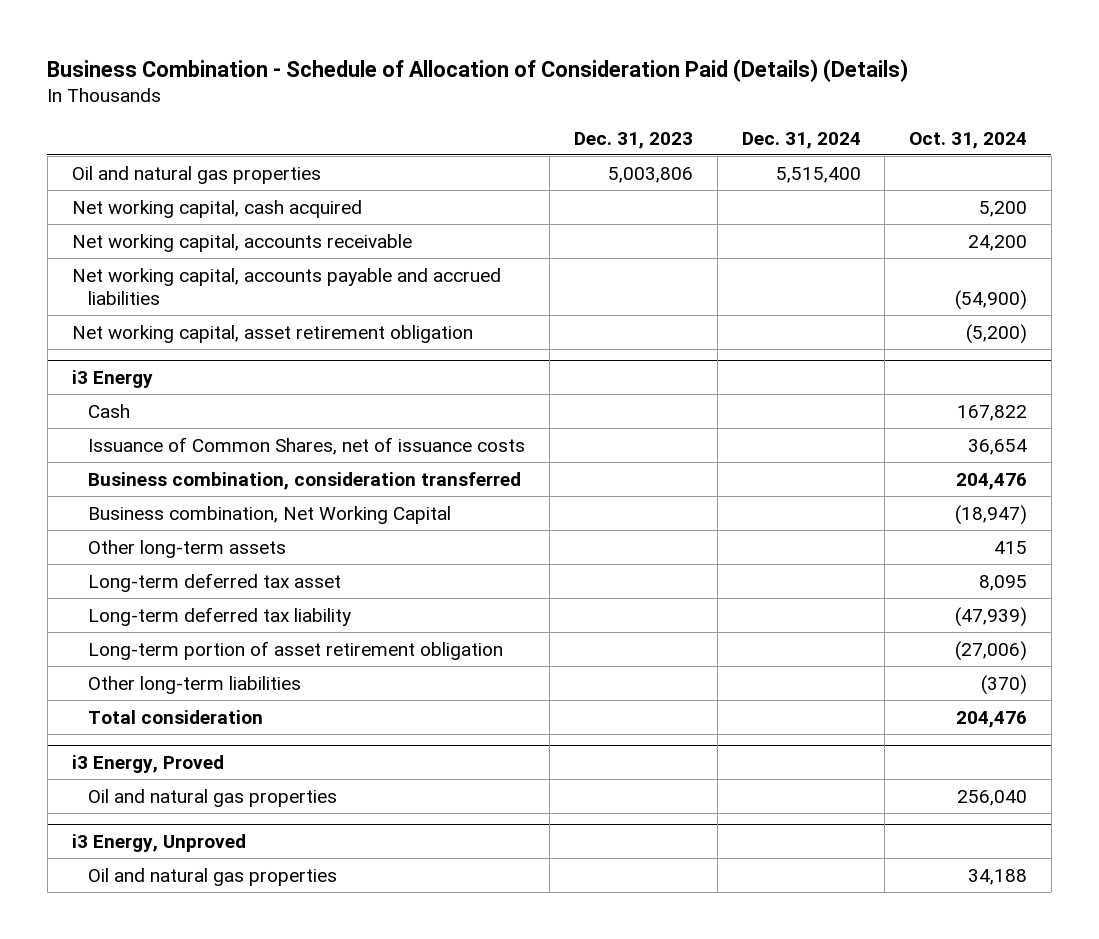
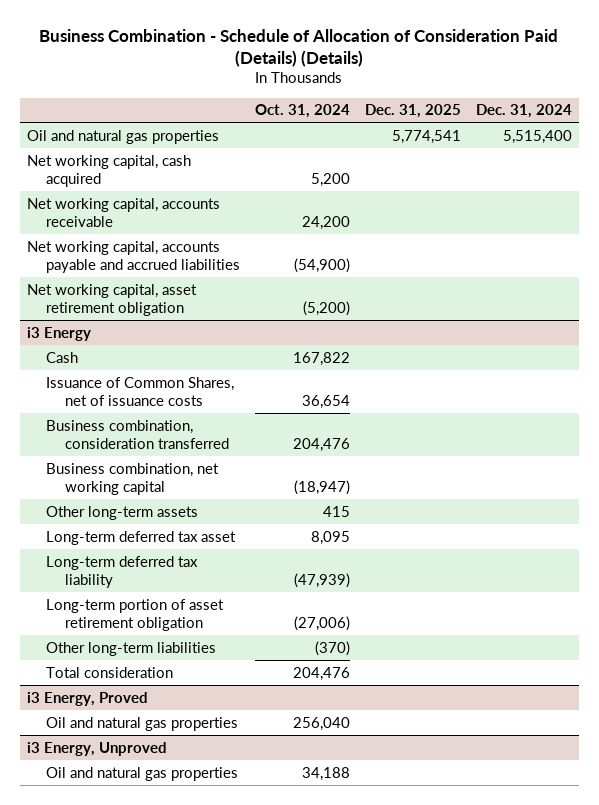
[574,131,694,149] Dec. 31, 2023 -> none
none -> [364,104,461,119] Dec. 31, 2025
[88,505,452,524] Business combination, Net Working Capital -> [46,462,220,496] Business combination, net working capital

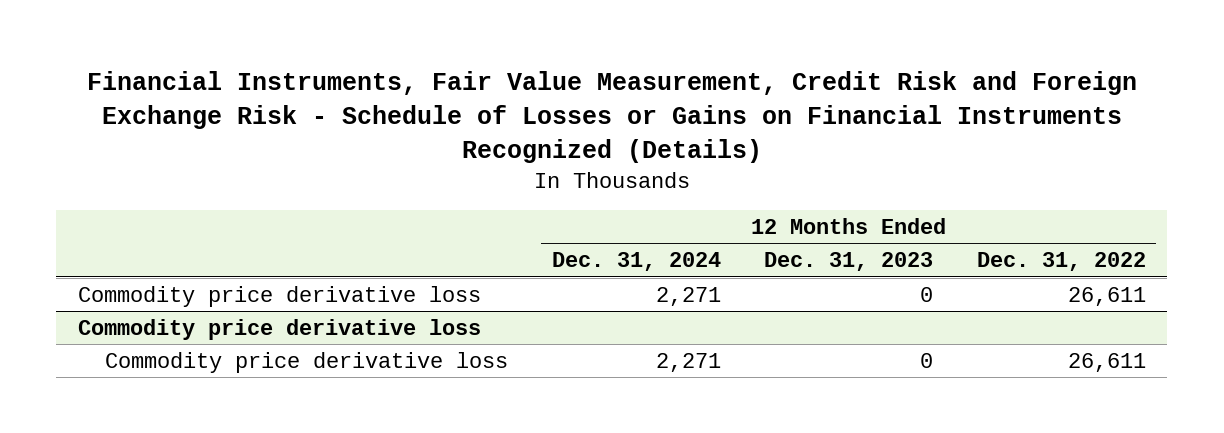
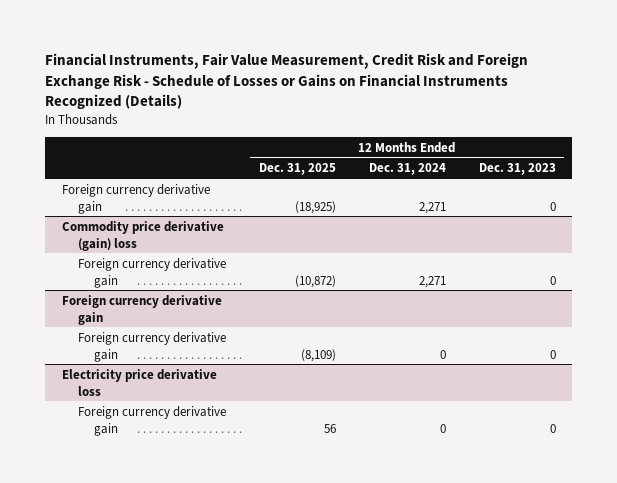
[976,252,1146,272] Dec. 31, 2022 -> none
none -> [258,163,336,176] Dec. 31, 2025
[78,285,482,307] Commodity price derivative loss -> [61,183,210,214] Foreign currency derivative gain
[78,318,482,340] Commodity price derivative loss -> [61,220,224,251] Commodity price derivative (gain) loss
[105,351,509,373] Commodity price derivative loss -> [77,257,226,288] Foreign currency derivative gain
none -> [61,294,222,325] Foreign currency derivative gain
none -> [77,331,226,362] Foreign currency derivative gain
none -> [61,368,217,396] Electricity price derivative loss
none -> [77,405,226,436] Foreign currency derivative gain

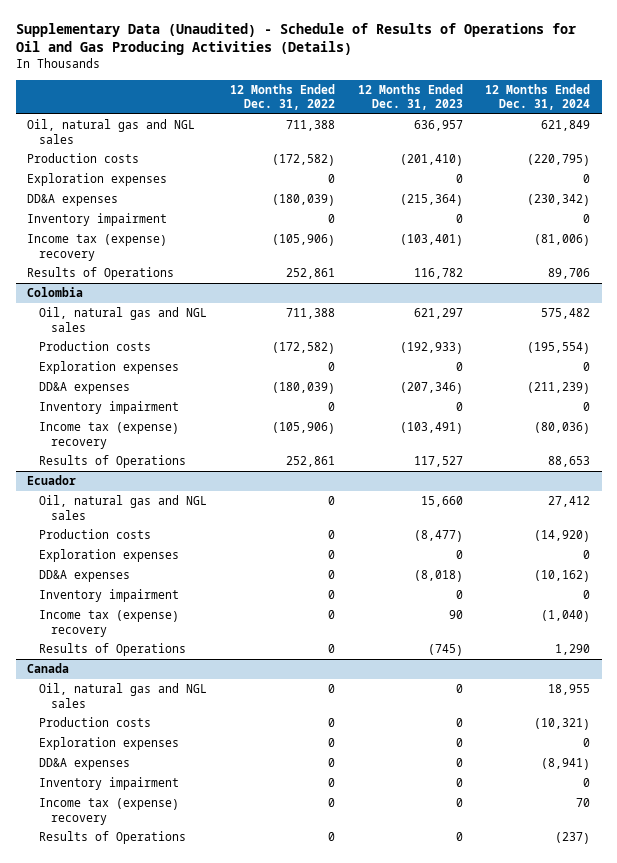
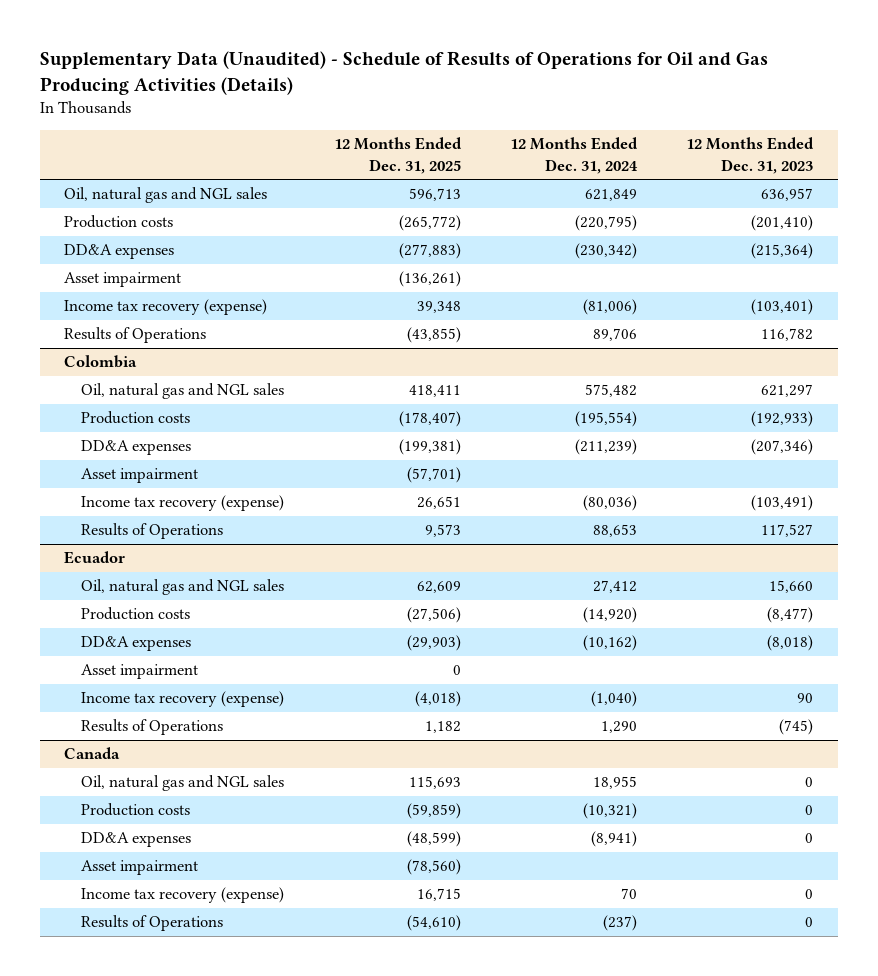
[229,83,335,111] 12 Months Ended Dec. 31, 2022 -> none
none -> [333,137,462,174] 12 Months Ended Dec. 31, 2025
[26,173,167,187] Exploration expenses -> none
[26,213,167,227] Inventory impairment -> none
none -> [64,272,182,288] Asset impairment
[26,234,167,261] Income tax (expense) recovery -> [64,299,268,316] Income tax recovery (expense)
[39,361,180,375] Exploration expenses -> none
[39,401,180,415] Inventory impairment -> none
none -> [81,468,199,484] Asset impairment
[39,422,180,449] Income tax (expense) recovery -> [81,495,285,512] Income tax recovery (expense)
[39,549,180,563] Exploration expenses -> none
[39,589,180,603] Inventory impairment -> none
none -> [81,664,199,680] Asset impairment
[39,610,180,637] Income tax (expense) recovery -> [81,691,285,708] Income tax recovery (expense)
[39,737,180,751] Exploration expenses -> none
[39,777,180,791] Inventory impairment -> none
none -> [81,860,199,876] Asset impairment
[39,798,180,825] Income tax (expense) recovery -> [81,887,285,904] Income tax recovery (expense)

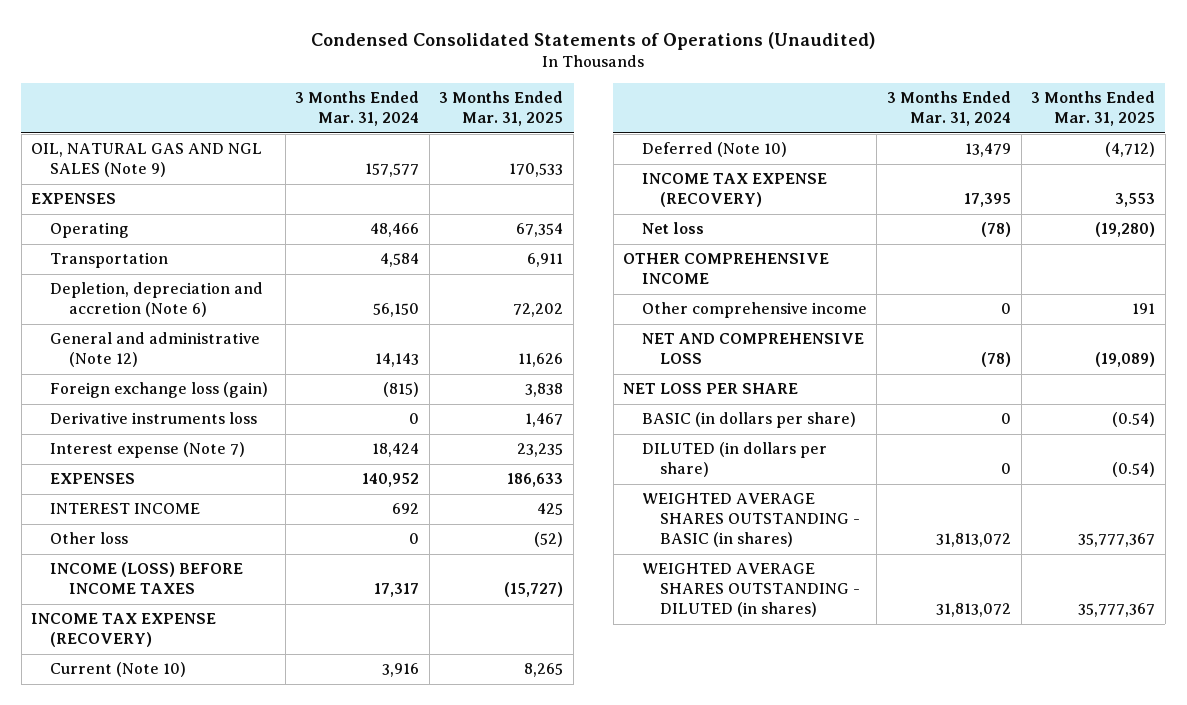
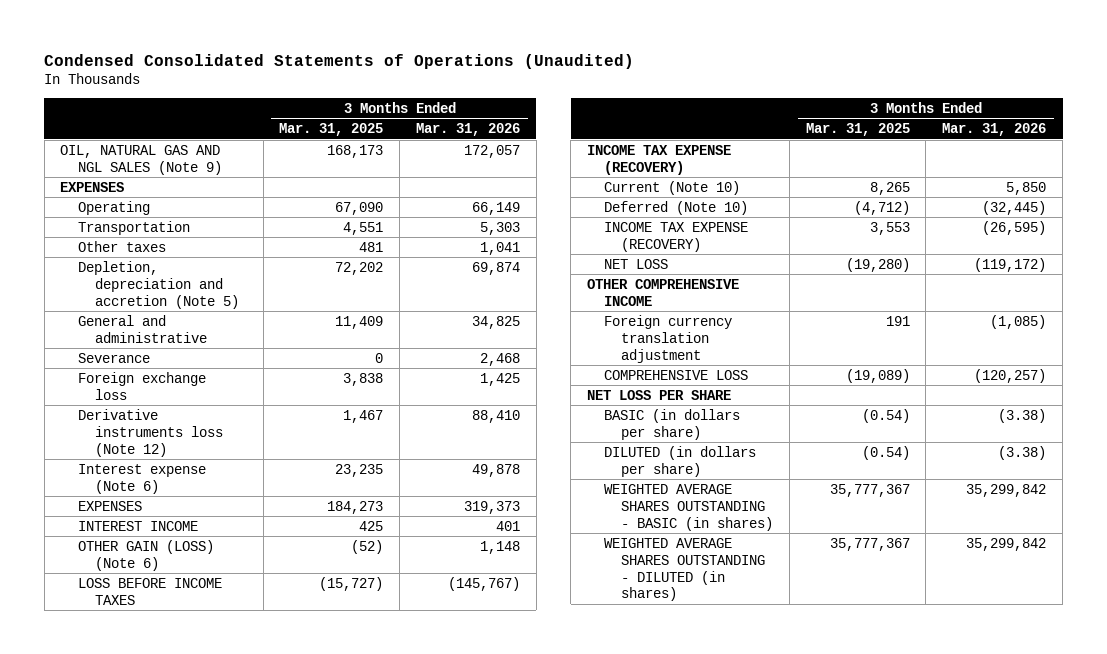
[295,91,420,127] 3 Months Ended Mar. 31, 2024 -> none
none -> [415,123,520,137] Mar. 31, 2026
[509,163,564,178] 170,533 -> [327,144,384,158] 168,173
[516,223,564,238] 67,354 -> [335,201,384,215] 67,090
[527,253,564,268] 6,911 -> [343,221,384,235] 4,551
none -> [77,240,166,252] Other taxes
[49,282,263,318] Depletion, depreciation and accretion (Note 6) -> [77,260,239,309] Depletion, depreciation and accretion (Note 5)
[49,332,260,368] General and administrative (Note 12) -> [77,314,207,343] General and administrative
[518,353,564,368] 11,626 -> [335,315,384,329] 11,409
none -> [77,352,150,363] Severance
[49,382,268,399] Foreign exchange loss (gain) -> [77,371,206,400] Foreign exchange loss
[49,412,257,425] Derivative instruments loss -> [77,408,223,457] Derivative instruments loss (Note 12)
[49,442,245,459] Interest expense (Note 7) -> [77,463,206,494] Interest expense (Note 6)
[507,473,564,488] 186,633 -> [327,500,384,514] 184,273
[49,532,128,545] Other loss -> [77,539,214,571] OTHER GAIN (LOSS) (Note 6)
[49,562,243,595] INCOME (LOSS) BEFORE INCOME TAXES -> [77,577,222,605] LOSS BEFORE INCOME TAXES
[641,222,704,235] Net loss -> [603,258,668,269] NET LOSS
[641,302,867,319] Other comprehensive income -> [603,314,732,363] Foreign currency translation adjustment
[641,333,864,365] NET AND COMPREHENSIVE LOSS -> [603,369,748,380] COMPREHENSIVE LOSS

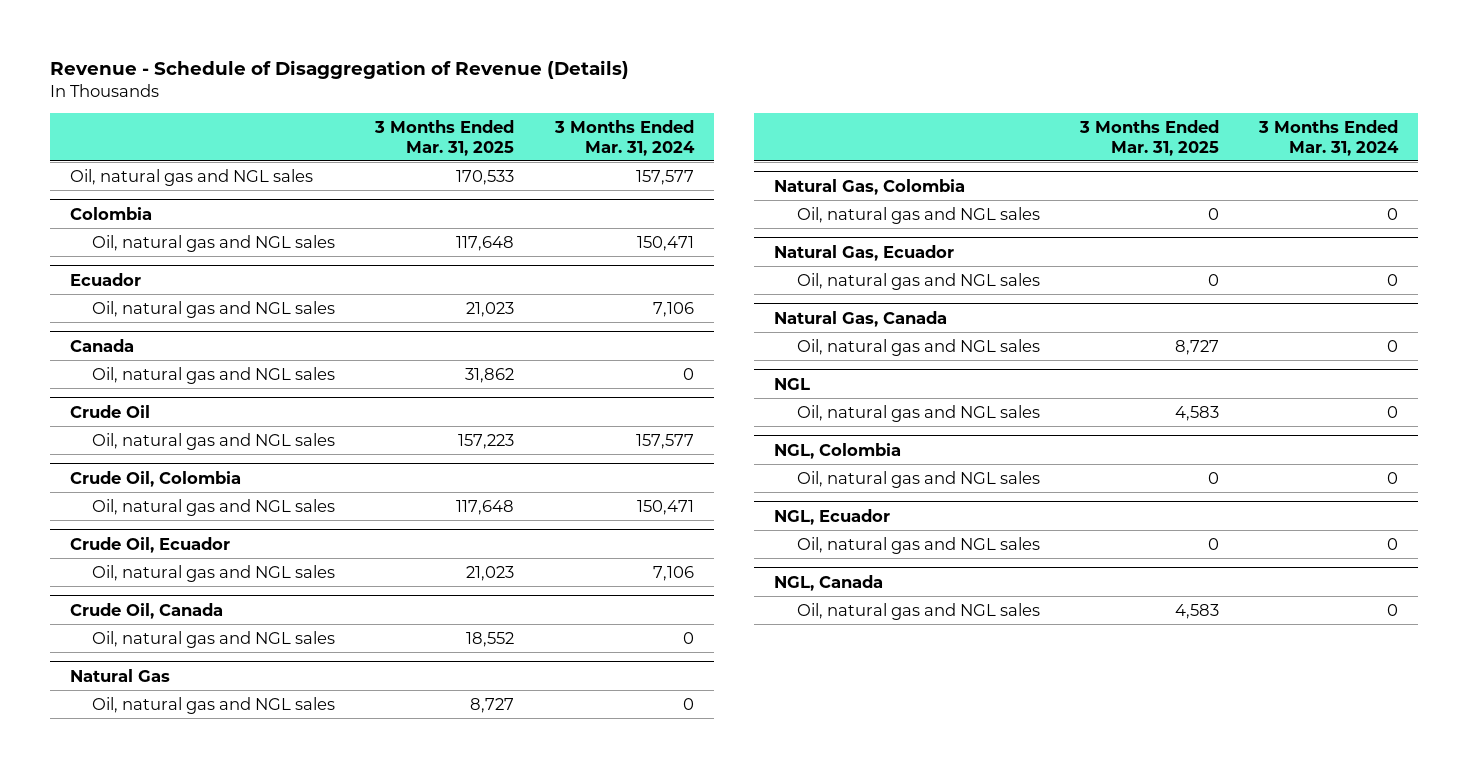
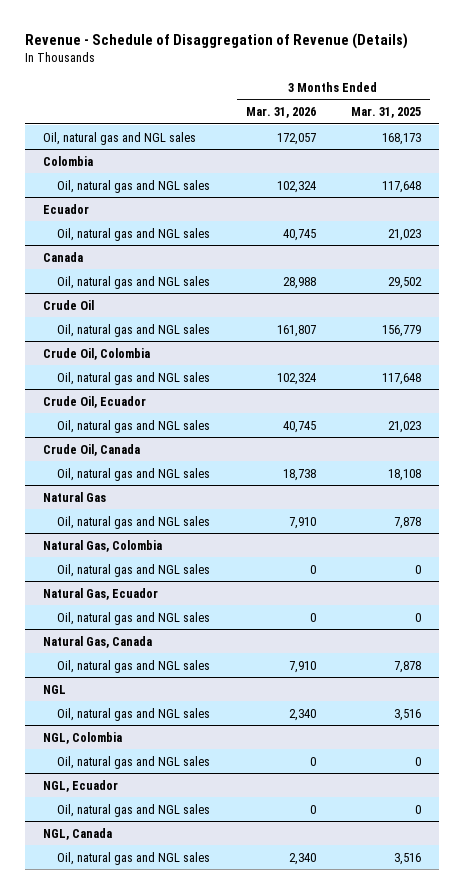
[553,119,695,156] 3 Months Ended Mar. 31, 2024 -> none
none -> [245,106,316,118] Mar. 31, 2026
[456,169,515,185] 170,533 -> [382,132,422,145] 168,173
[465,367,515,383] 31,862 -> [388,276,423,289] 29,502
[458,433,515,449] 157,223 -> [382,324,422,337] 156,779
[466,631,515,647] 18,552 -> [388,468,422,481] 18,108
[470,697,515,713] 8,727 -> [394,516,422,529] 7,878
[1174,339,1219,355] 8,727 -> [394,660,422,673] 7,878
[1174,405,1219,421] 4,583 -> [394,708,422,721] 3,516
[1174,603,1219,619] 4,583 -> [394,852,422,865] 3,516

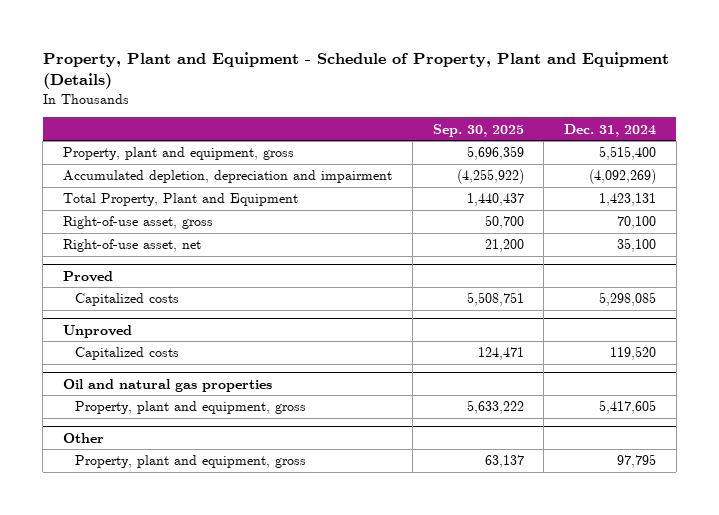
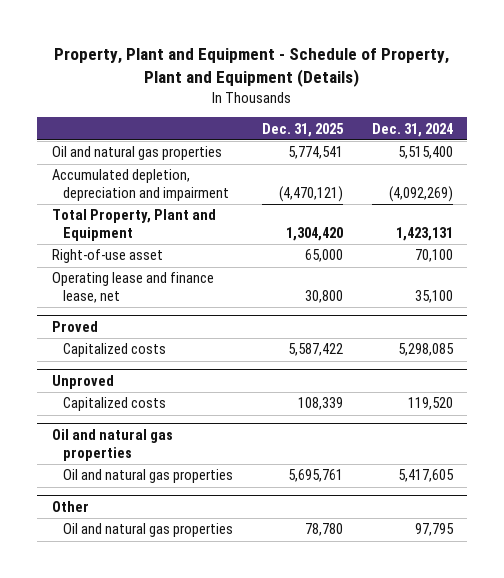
[432,123,524,137] Sep. 30, 2025 -> none
none -> [261,122,344,137] Dec. 31, 2025
[63,147,295,161] Property, plant and equipment, gross -> [51,146,222,161] Oil and natural gas properties
[63,216,214,230] Right-of-use asset, gross -> [51,249,163,264] Right-of-use asset
[63,239,202,253] Right-of-use asset, net -> [51,272,214,304] Operating lease and finance lease, net
[74,401,306,415] Property, plant and equipment, gross -> [63,469,234,484] Oil and natural gas properties
[74,455,306,469] Property, plant and equipment, gross -> [63,523,234,538] Oil and natural gas properties

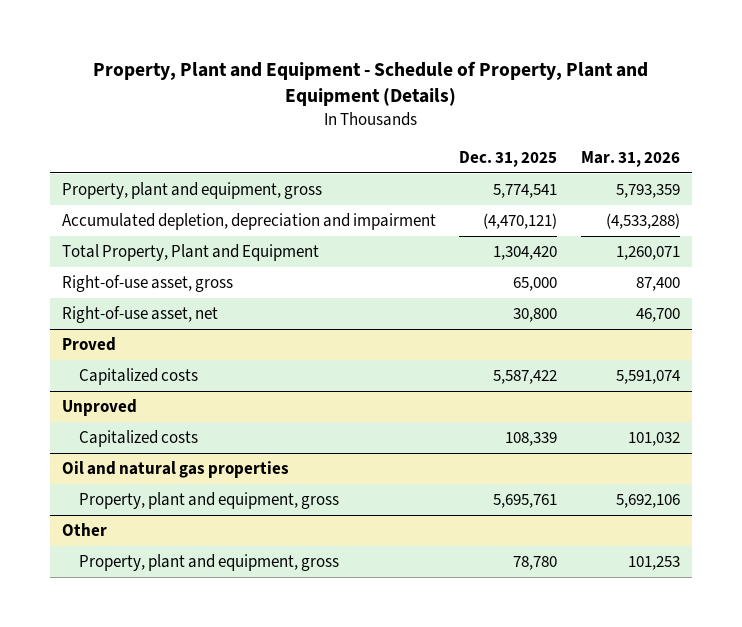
[371,122,453,137] Dec. 31, 2024 -> none
none -> [580,150,680,167] Mar. 31, 2026
[51,146,222,161] Oil and natural gas properties -> [61,182,322,200] Property, plant and equipment, gross
[51,249,163,264] Right-of-use asset -> [61,275,233,293] Right-of-use asset, gross
[51,272,214,304] Operating lease and finance lease, net -> [61,306,218,324] Right-of-use asset, net
[63,469,234,484] Oil and natural gas properties -> [79,492,340,510] Property, plant and equipment, gross
[63,523,234,538] Oil and natural gas properties -> [79,554,340,572] Property, plant and equipment, gross

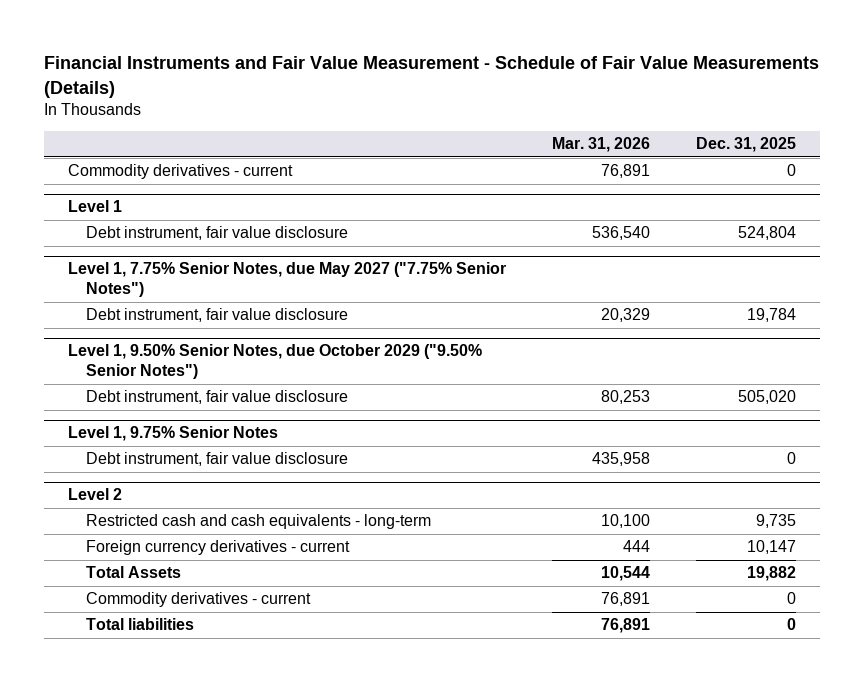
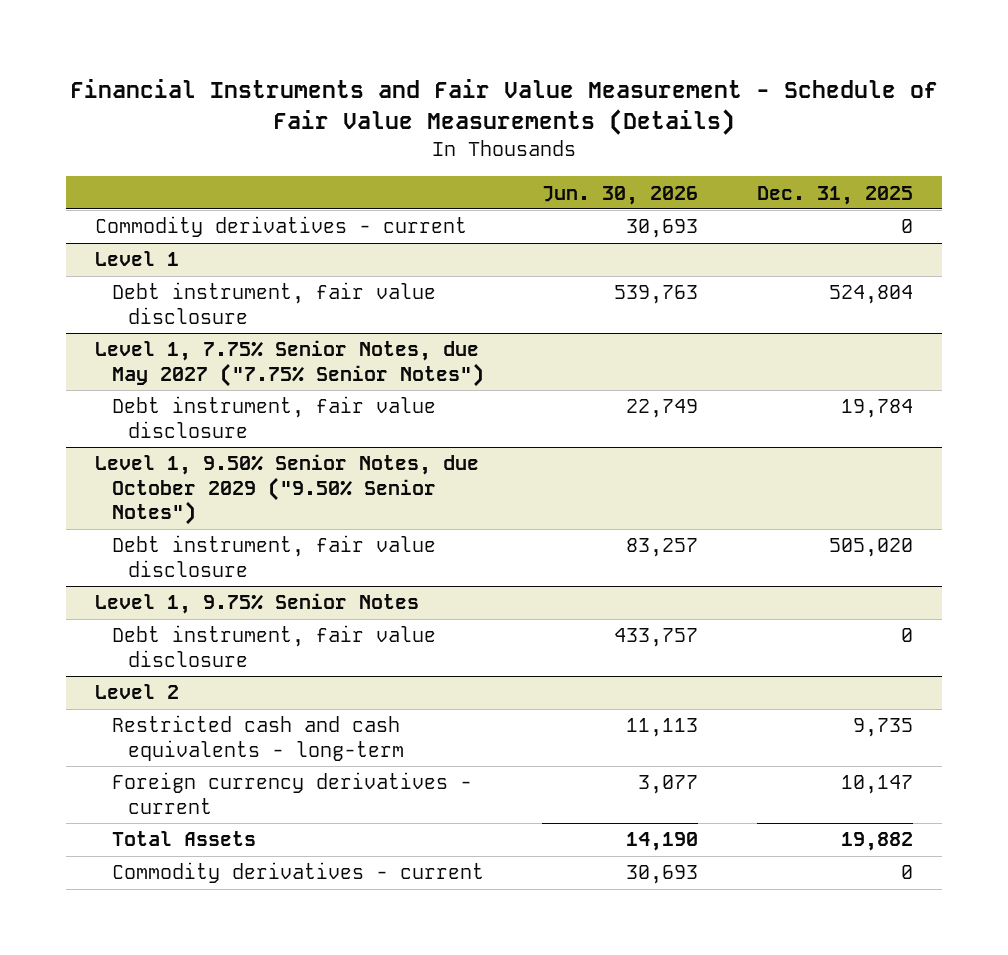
[552,137,651,153] Mar. 31, 2026 -> none
none -> [542,185,699,205] Jun. 30, 2026
[86,618,195,631] Total liabilities -> none

